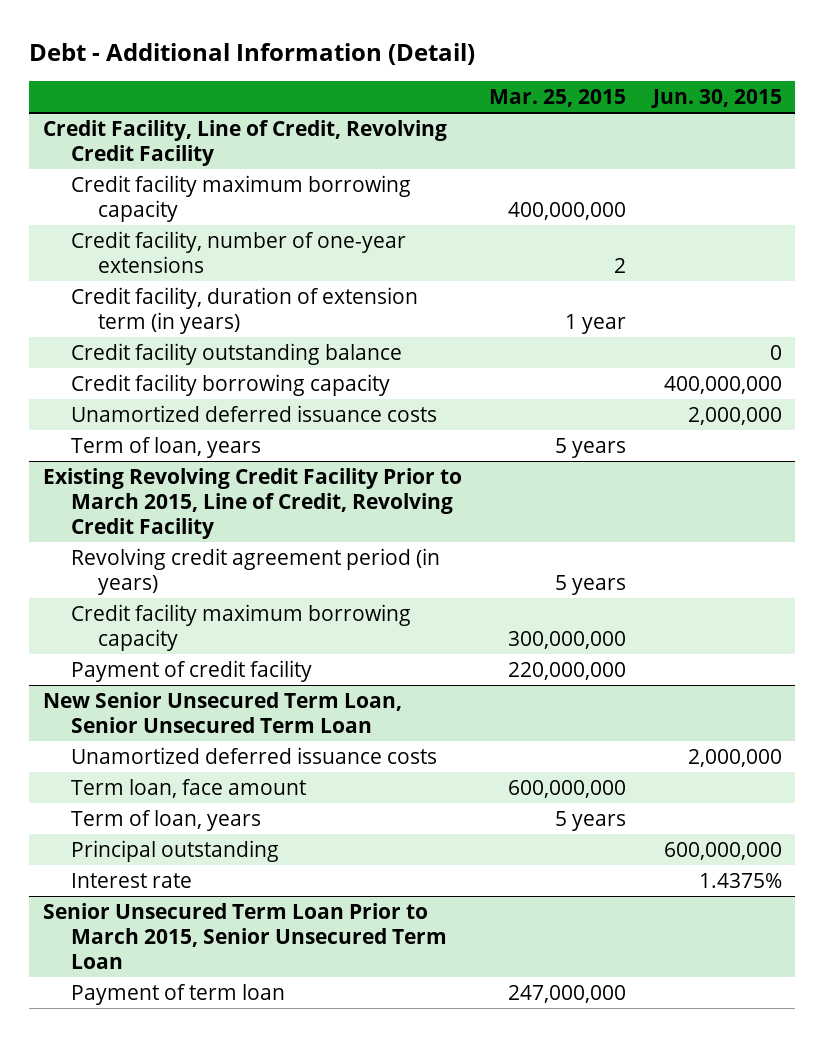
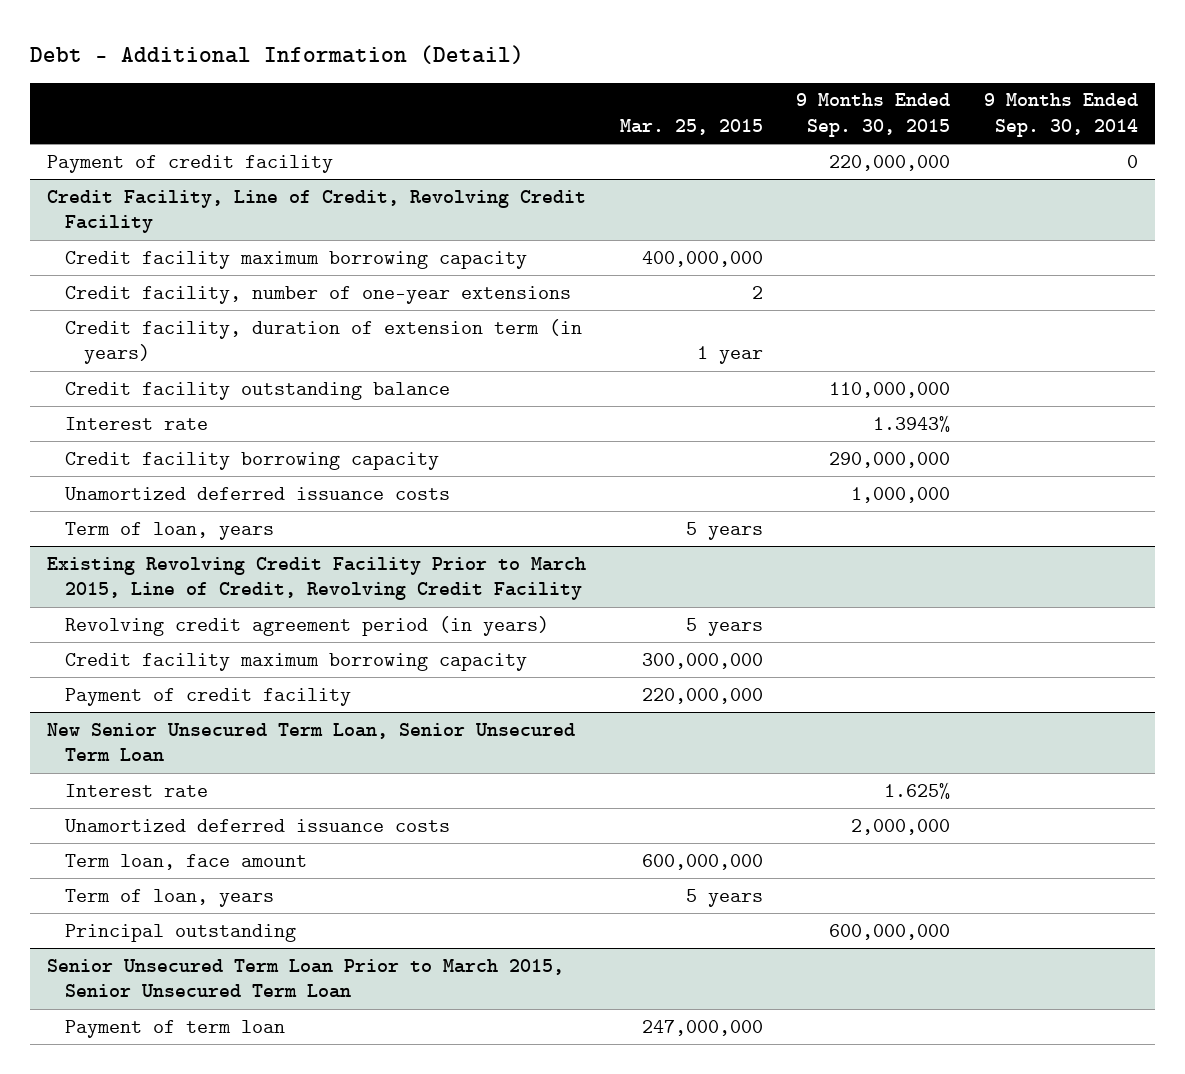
[650,88,782,108] Jun. 30, 2015 -> none
none -> [796,93,951,137] 9 Months Ended Sep. 30, 2015
none -> [983,93,1138,137] 9 Months Ended Sep. 30, 2014
none -> [46,154,333,173] Payment of credit facility
none -> [65,416,209,430] Interest rate
[70,872,192,888] Interest rate -> [65,783,209,797] Interest rate

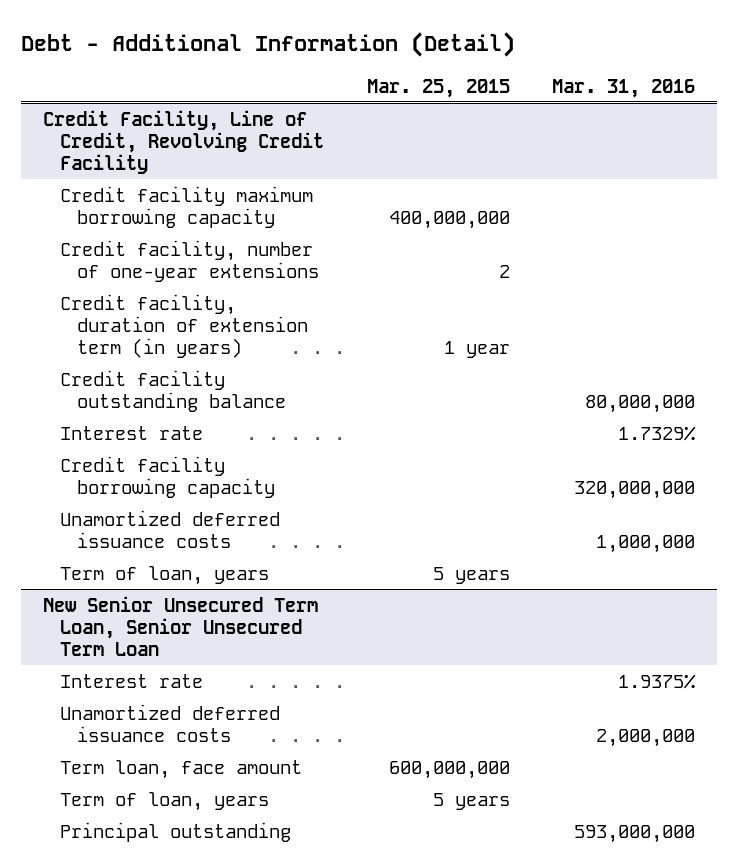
[796,93,951,137] 9 Months Ended Sep. 30, 2015 -> none
[983,93,1138,137] 9 Months Ended Sep. 30, 2014 -> none
none -> [552,78,696,98] Mar. 31, 2016
[46,154,333,173] Payment of credit facility -> none
[46,556,586,601] Existing Revolving Credit Facility Prior to March 2015, Line of Credit, Revolving Credit Facility -> none
[65,615,550,636] Revolving credit agreement period (in years) -> none
[65,652,528,671] Credit facility maximum borrowing capacity -> none
[65,687,352,706] Payment of credit facility -> none
[46,958,564,999] Senior Unsecured Term Loan Prior to March 2015, Senior Unsecured Term Loan -> none
[65,1019,286,1038] Payment of term loan -> none

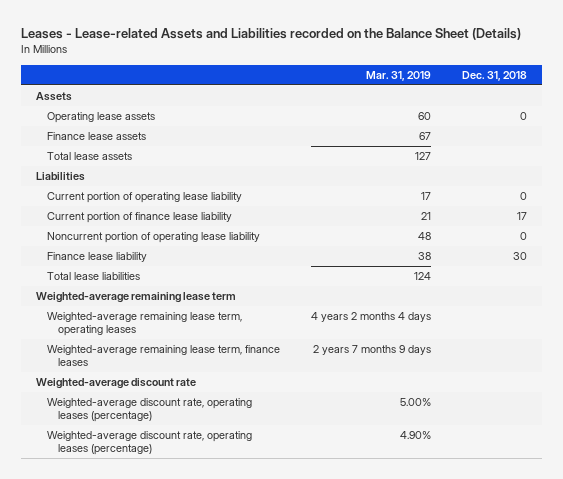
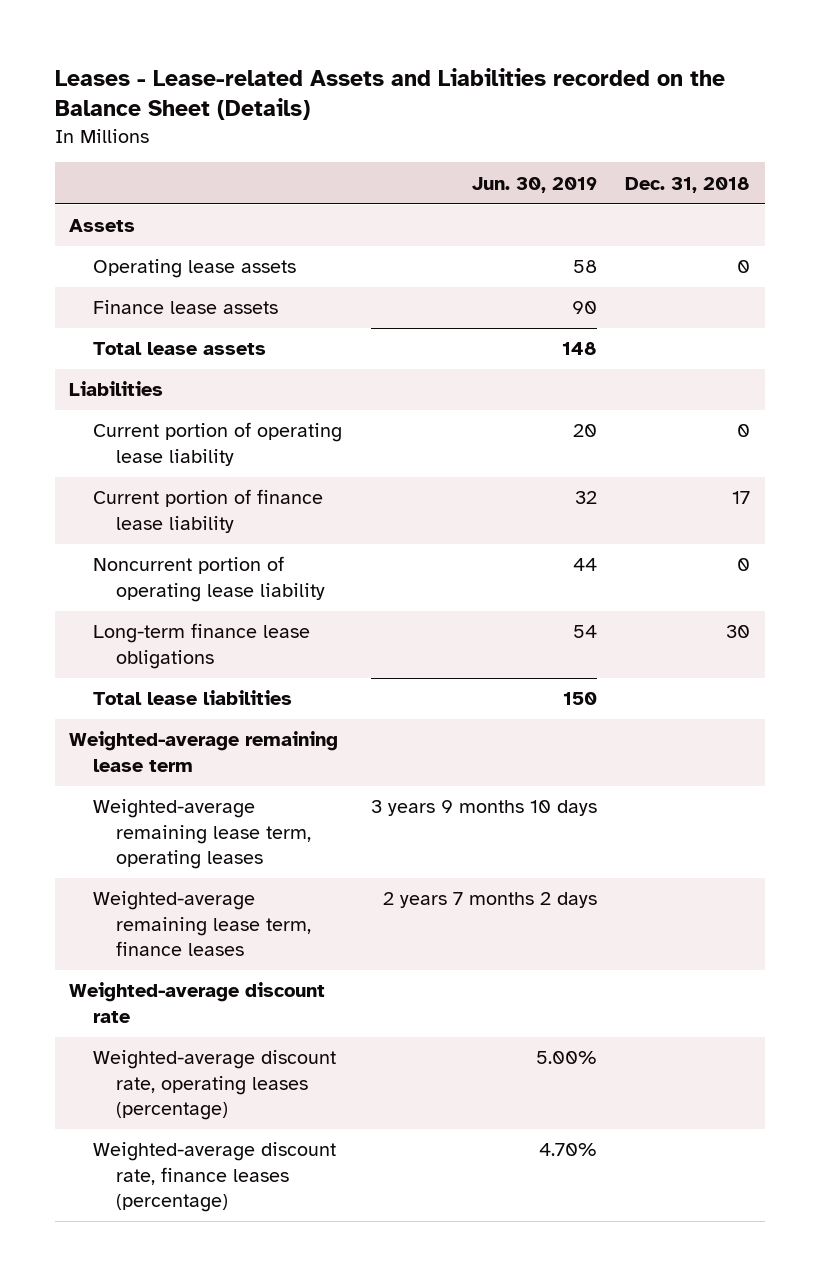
[365,70,431,81] Mar. 31, 2019 -> none
none -> [471,176,597,193] Jun. 30, 2019
[46,252,147,263] Finance lease liability -> [92,623,310,669] Long-term finance lease obligations
[46,431,252,456] Weighted-average discount rate, operating leases (percentage) -> [92,1142,336,1213] Weighted-average discount rate, finance leases (percentage)

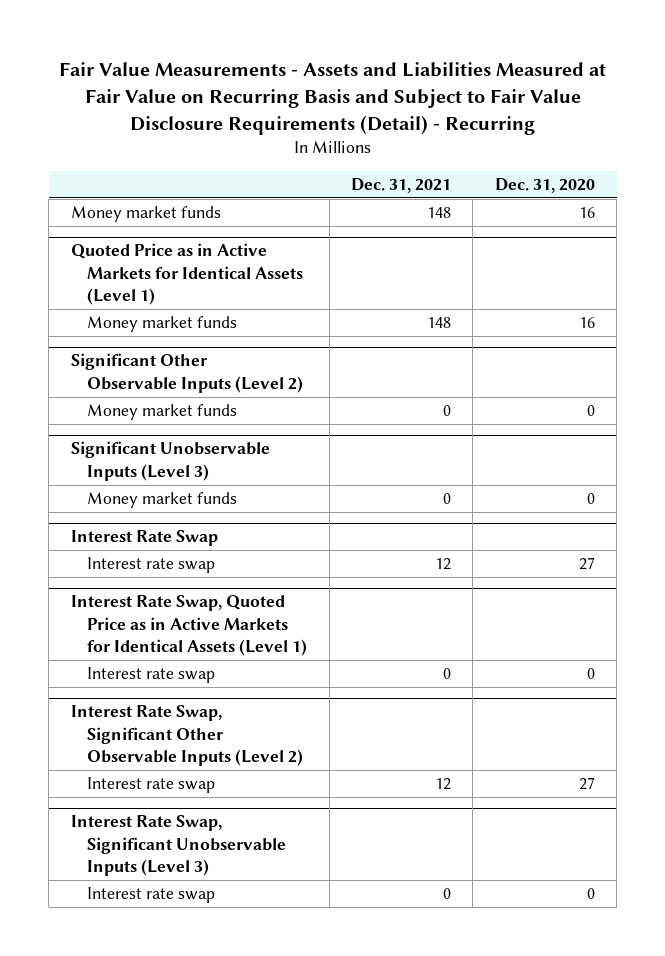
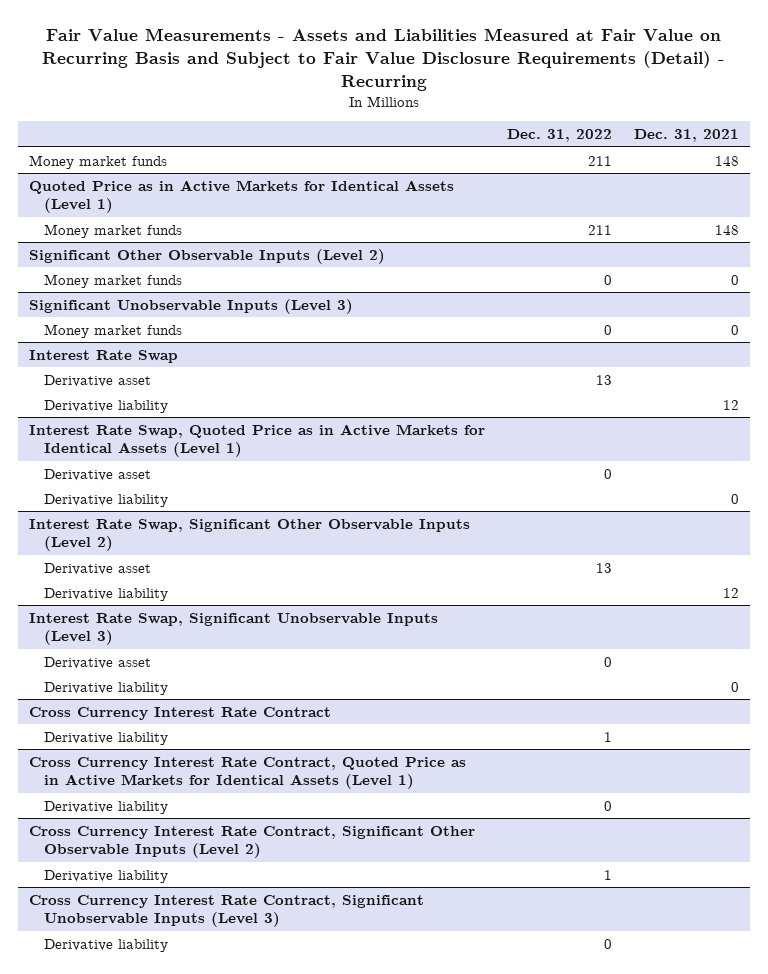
[494,177,595,193] Dec. 31, 2020 -> none
none -> [506,129,612,143] Dec. 31, 2022
none -> [43,374,151,387] Derivative asset
[87,557,216,574] Interest rate swap -> [43,399,168,413] Derivative liability
none -> [43,468,151,481] Derivative asset
[87,667,216,684] Interest rate swap -> [43,493,168,507] Derivative liability
none -> [43,562,151,575] Derivative asset
[87,777,216,794] Interest rate swap -> [43,587,168,601] Derivative liability
none -> [43,656,151,669] Derivative asset
[87,887,216,904] Interest rate swap -> [43,681,168,695] Derivative liability
none -> [29,706,332,720] Cross Currency Interest Rate Contract
none -> [43,731,168,745] Derivative liability
none -> [29,756,467,790] Cross Currency Interest Rate Contract, Quoted Price as in Active Markets for Identical Assets (Level 1)
none -> [43,800,168,814] Derivative liability
none -> [29,825,476,859] Cross Currency Interest Rate Contract, Significant Other Observable Inputs (Level 2)
none -> [43,869,168,883] Derivative liability
none -> [29,894,425,928] Cross Currency Interest Rate Contract, Significant Unobservable Inputs (Level 3)
none -> [43,938,168,952] Derivative liability

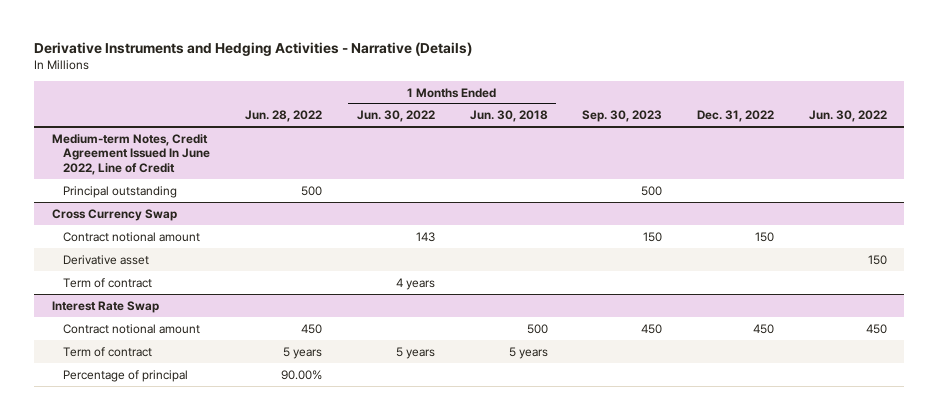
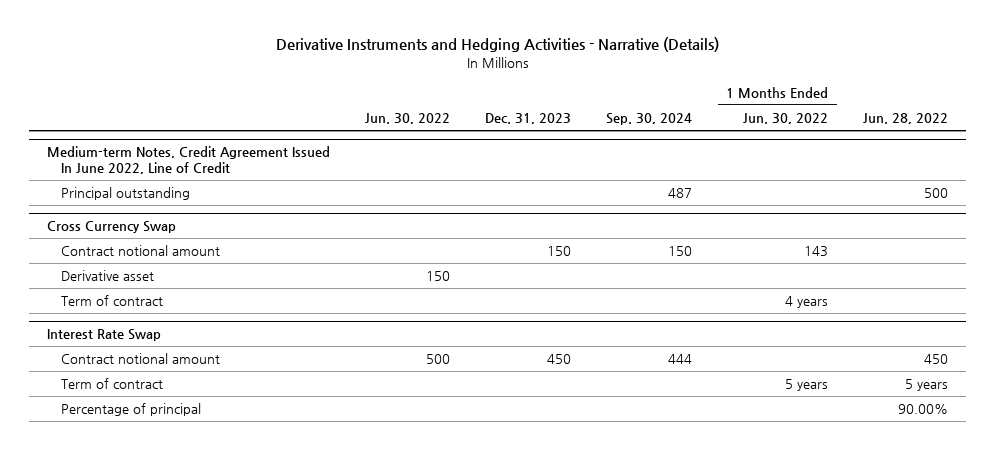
[469,110,548,123] Jun. 30, 2018 -> none
[582,110,663,123] Sep. 30, 2023 -> none
[697,110,775,123] Dec. 31, 2022 -> none
none -> [484,113,571,125] Dec. 31, 2023
none -> [605,113,692,126] Sep. 30, 2024
[865,323,887,334] 450 -> [425,354,450,365] 500

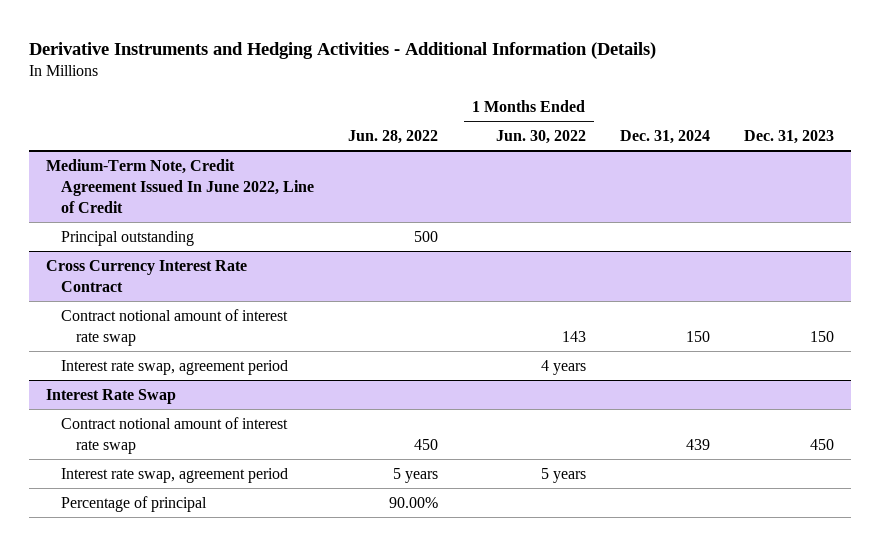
[275,37,719,53] Derivative Instruments and Hedging Activities - Narrative (Details) -> [29,41,657,59] Derivative Instruments and Hedging Activities - Additional Information (Details)
[364,113,450,125] Jun. 30, 2022 -> none
[605,113,692,126] Sep. 30, 2024 -> none
none -> [619,130,710,145] Dec. 31, 2024
[46,146,330,175] Medium-term Notes, Credit Agreement Issued In June 2022, Line of Credit -> [46,158,315,213] Medium-Term Note, Credit Agreement Issued In June 2022, Line of Credit
[61,270,155,282] Derivative asset -> none
[46,221,176,234] Cross Currency Swap -> [46,259,248,292] Cross Currency Interest Rate Contract
[61,245,221,257] Contract notional amount -> [61,308,289,346] Contract notional amount of interest rate swap
[61,295,164,307] Term of contract -> [61,359,289,375] Interest rate swap, agreement period
[61,353,221,365] Contract notional amount -> [61,416,289,454] Contract notional amount of interest rate swap
[61,378,164,390] Term of contract -> [61,467,289,483] Interest rate swap, agreement period

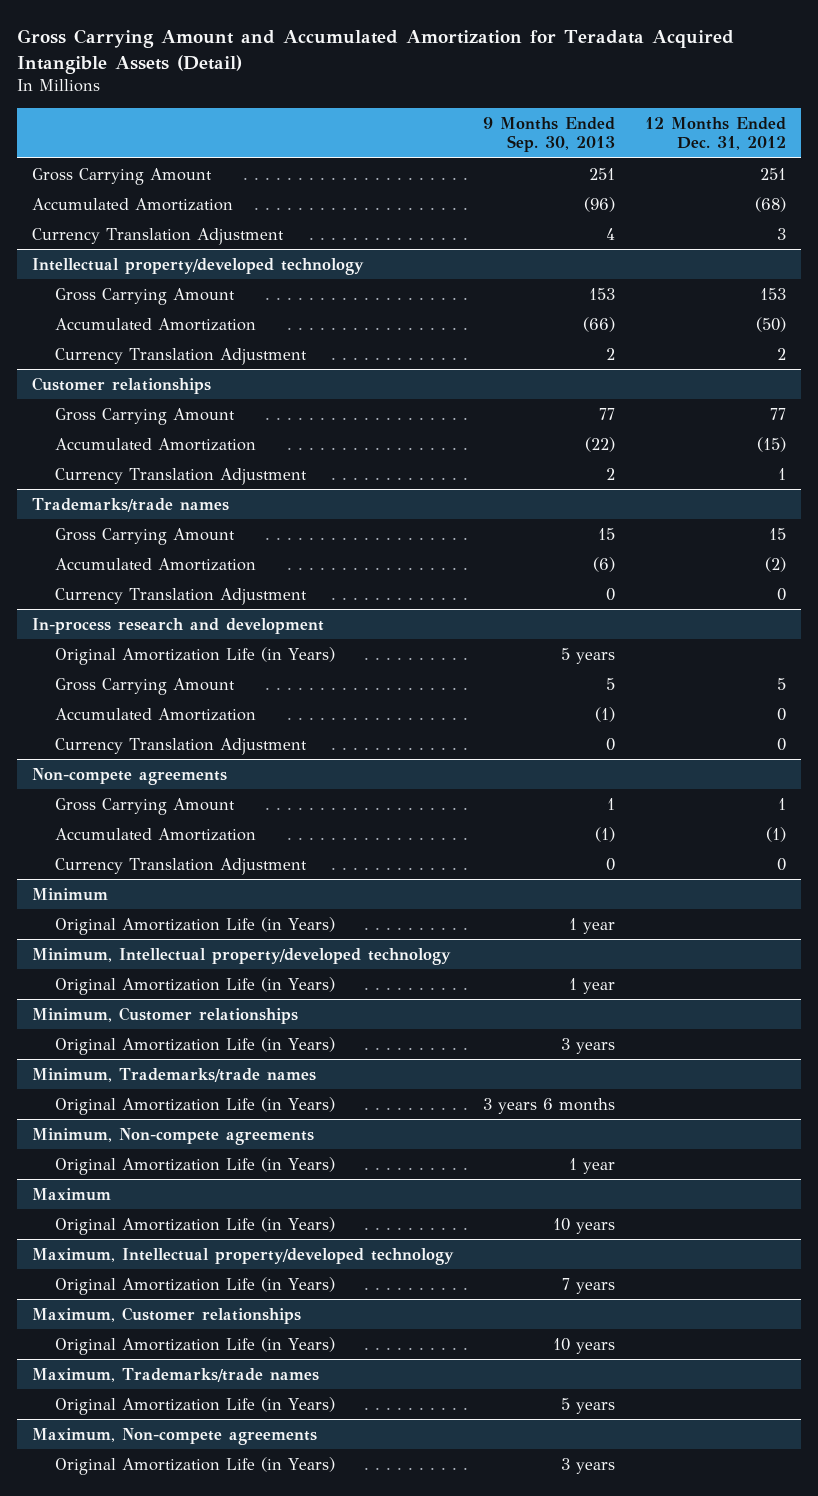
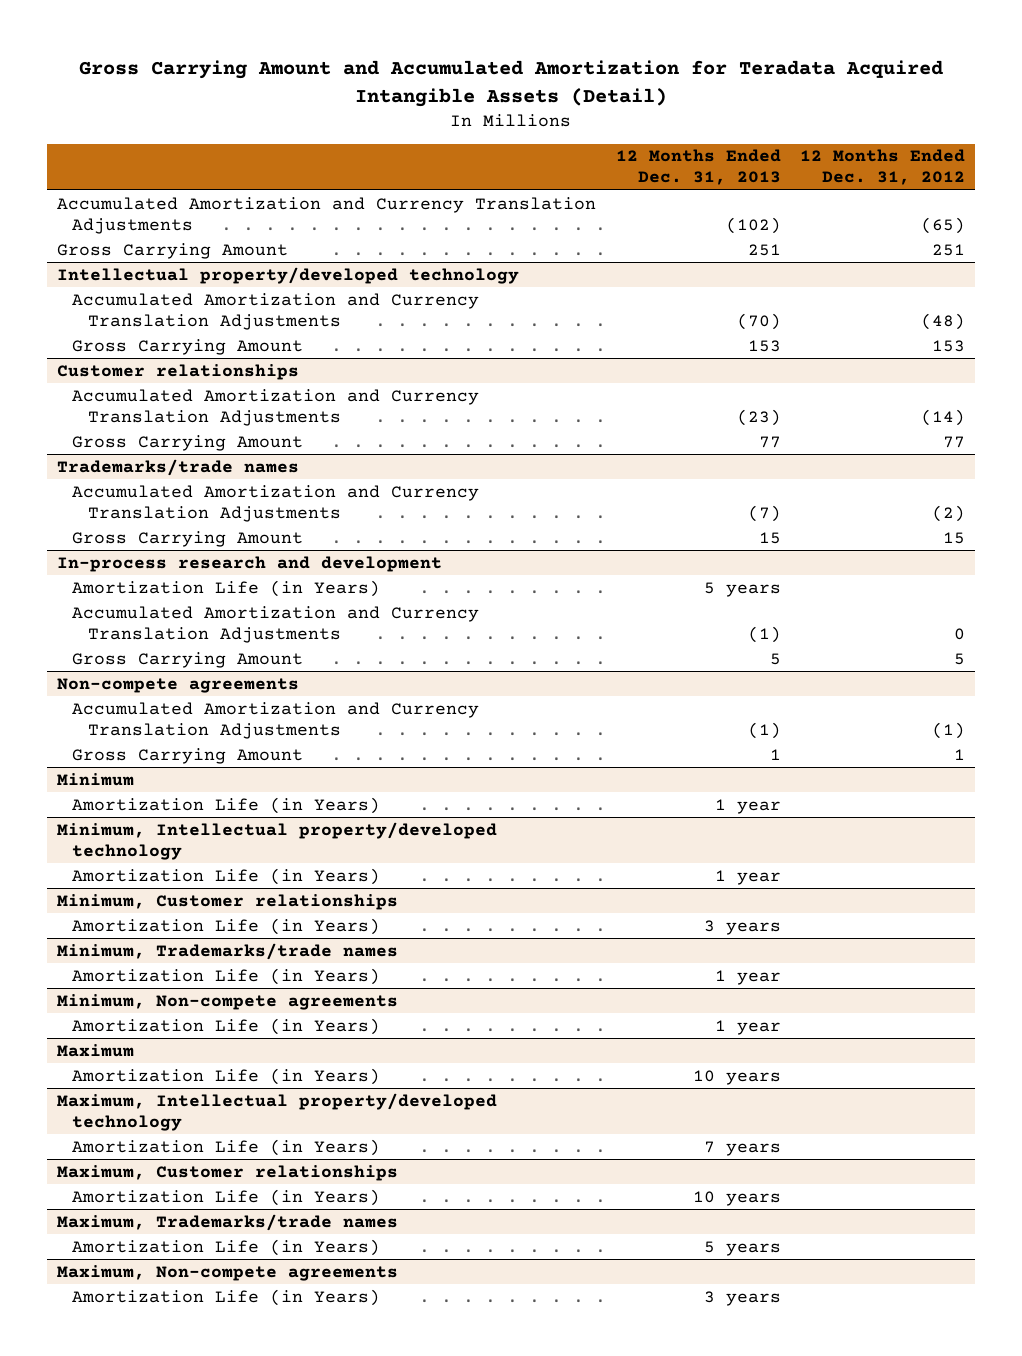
[482,116,615,153] 9 Months Ended Sep. 30, 2013 -> none
none -> [615,149,781,186] 12 Months Ended Dec. 31, 2013
none -> [56,196,596,234] Accumulated Amortization and Currency Translation Adjustments
[31,197,233,211] Accumulated Amortization -> none
[31,227,284,245] Currency Translation Adjustment -> none
none -> [72,292,480,330] Accumulated Amortization and Currency Translation Adjustments
[55,317,257,331] Accumulated Amortization -> none
[55,347,308,365] Currency Translation Adjustment -> none
none -> [72,388,480,426] Accumulated Amortization and Currency Translation Adjustments
[55,437,257,451] Accumulated Amortization -> none
[55,467,308,485] Currency Translation Adjustment -> none
none -> [72,484,480,522] Accumulated Amortization and Currency Translation Adjustments
[55,557,257,571] Accumulated Amortization -> none
[55,587,308,605] Currency Translation Adjustment -> none
[55,646,336,665] Original Amortization Life (in Years) -> [72,579,381,597] Amortization Life (in Years)
none -> [72,605,480,643] Accumulated Amortization and Currency Translation Adjustments
[55,707,257,721] Accumulated Amortization -> none
[55,737,308,755] Currency Translation Adjustment -> none
none -> [72,701,480,739] Accumulated Amortization and Currency Translation Adjustments
[55,827,257,841] Accumulated Amortization -> none
[55,857,308,875] Currency Translation Adjustment -> none
[55,916,336,935] Original Amortization Life (in Years) -> [72,796,381,814] Amortization Life (in Years)
[55,976,336,995] Original Amortization Life (in Years) -> [72,867,381,885] Amortization Life (in Years)
[55,1036,336,1055] Original Amortization Life (in Years) -> [72,917,381,935] Amortization Life (in Years)
[55,1096,336,1115] Original Amortization Life (in Years) -> [72,967,381,985] Amortization Life (in Years)
[55,1156,336,1175] Original Amortization Life (in Years) -> [72,1017,381,1035] Amortization Life (in Years)
[55,1216,336,1235] Original Amortization Life (in Years) -> [72,1067,381,1085] Amortization Life (in Years)
[55,1276,336,1295] Original Amortization Life (in Years) -> [72,1138,381,1156] Amortization Life (in Years)
[55,1336,336,1355] Original Amortization Life (in Years) -> [72,1188,381,1206] Amortization Life (in Years)
[55,1396,336,1415] Original Amortization Life (in Years) -> [72,1238,381,1256] Amortization Life (in Years)
[55,1456,336,1475] Original Amortization Life (in Years) -> [72,1288,381,1306] Amortization Life (in Years)

